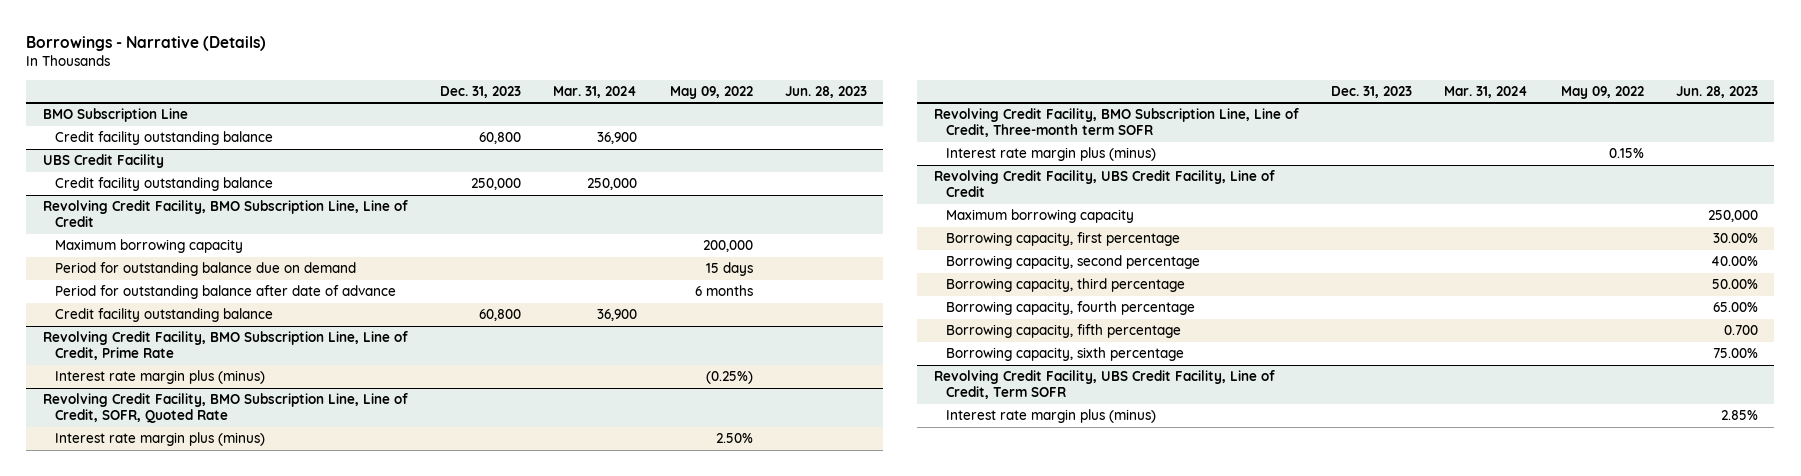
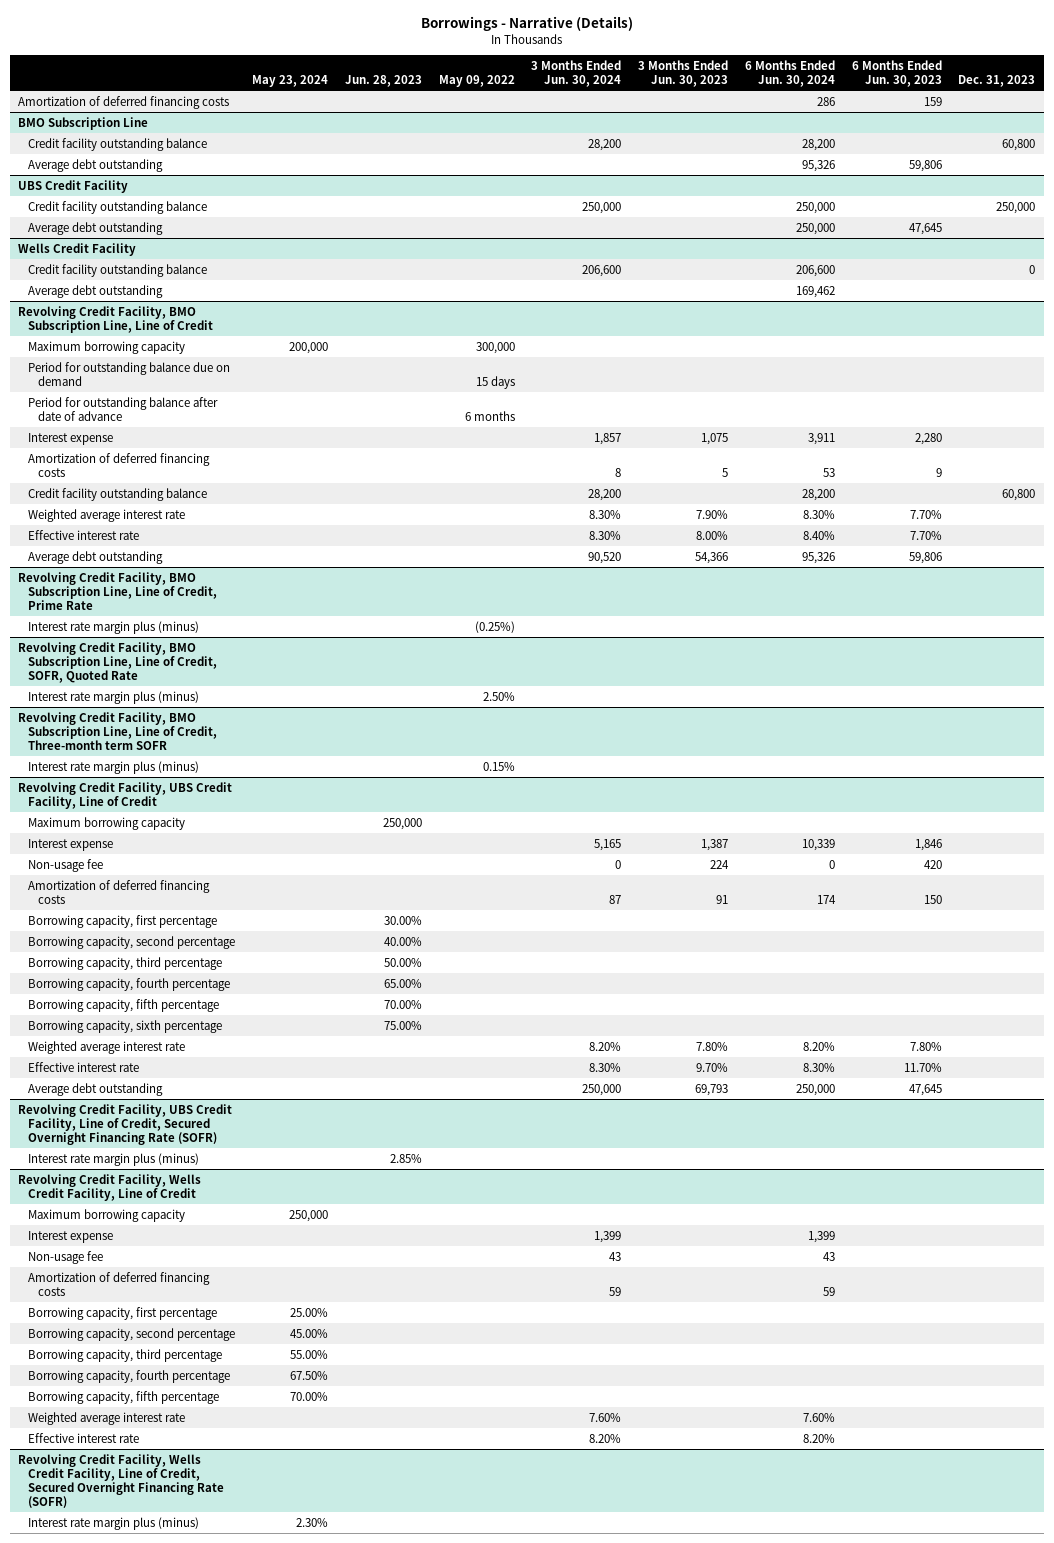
[553,85,638,98] Mar. 31, 2024 -> none
none -> [251,74,328,87] May 23, 2024
none -> [531,59,622,87] 3 Months Ended Jun. 30, 2024
none -> [638,59,729,87] 3 Months Ended Jun. 30, 2023
none -> [744,59,835,87] 6 Months Ended Jun. 30, 2024
none -> [851,59,942,87] 6 Months Ended Jun. 30, 2023
none -> [18,95,230,109] Amortization of deferred financing costs
none -> [28,158,164,172] Average debt outstanding
none -> [28,221,164,235] Average debt outstanding
none -> [18,242,137,256] Wells Credit Facility
none -> [28,263,208,277] Credit facility outstanding balance
none -> [28,284,164,298] Average debt outstanding
[702,240,753,253] 200,000 -> [475,341,515,354] 300,000
none -> [28,432,114,445] Interest expense
none -> [28,452,211,477] Amortization of deferred financing costs
none -> [28,508,186,522] Weighted average interest rate
none -> [28,529,140,540] Effective interest rate
none -> [28,550,164,564] Average debt outstanding
none -> [28,838,114,851] Interest expense
none -> [28,858,104,872] Non-usage fee
none -> [28,879,211,904] Amortization of deferred financing costs
[1724,325,1759,336] 0.700 -> [383,999,422,1009] 70.00%
none -> [28,1040,186,1054] Weighted average interest rate
none -> [28,1061,140,1072] Effective interest rate
none -> [28,1082,164,1096] Average debt outstanding
[933,370,1275,400] Revolving Credit Facility, UBS Credit Facility, Line of Credit, Term SOFR -> [18,1103,233,1145] Revolving Credit Facility, UBS Credit Facility, Line of Credit, Secured Overnight Financing Rate (SOFR)
none -> [18,1173,202,1201] Revolving Credit Facility, Wells Credit Facility, Line of Credit
none -> [28,1208,186,1222] Maximum borrowing capacity
none -> [28,1230,114,1243] Interest expense
none -> [28,1250,104,1264] Non-usage fee
none -> [28,1271,211,1296] Amortization of deferred financing costs
none -> [28,1306,218,1320] Borrowing capacity, first percentage
none -> [28,1327,236,1341] Borrowing capacity, second percentage
none -> [28,1348,223,1362] Borrowing capacity, third percentage
none -> [28,1369,231,1383] Borrowing capacity, fourth percentage
none -> [28,1390,220,1404] Borrowing capacity, fifth percentage
none -> [28,1411,186,1425] Weighted average interest rate
none -> [28,1432,140,1443] Effective interest rate
none -> [18,1453,225,1508] Revolving Credit Facility, Wells Credit Facility, Line of Credit, Secured Overnight Financing Rate (SOFR)
none -> [28,1516,200,1530] Interest rate margin plus (minus)

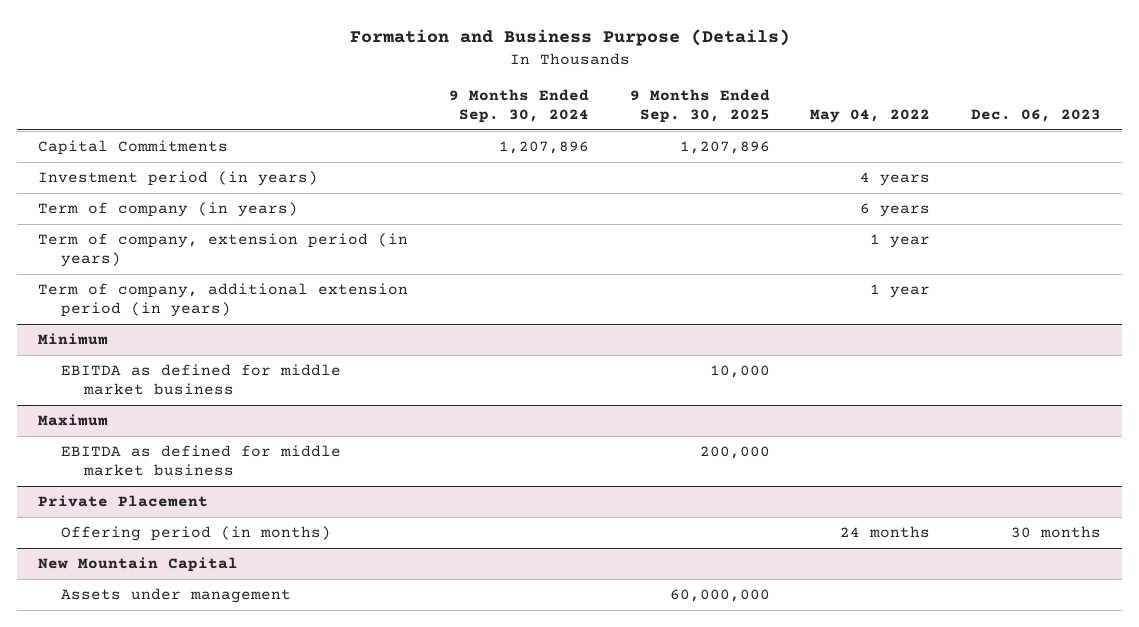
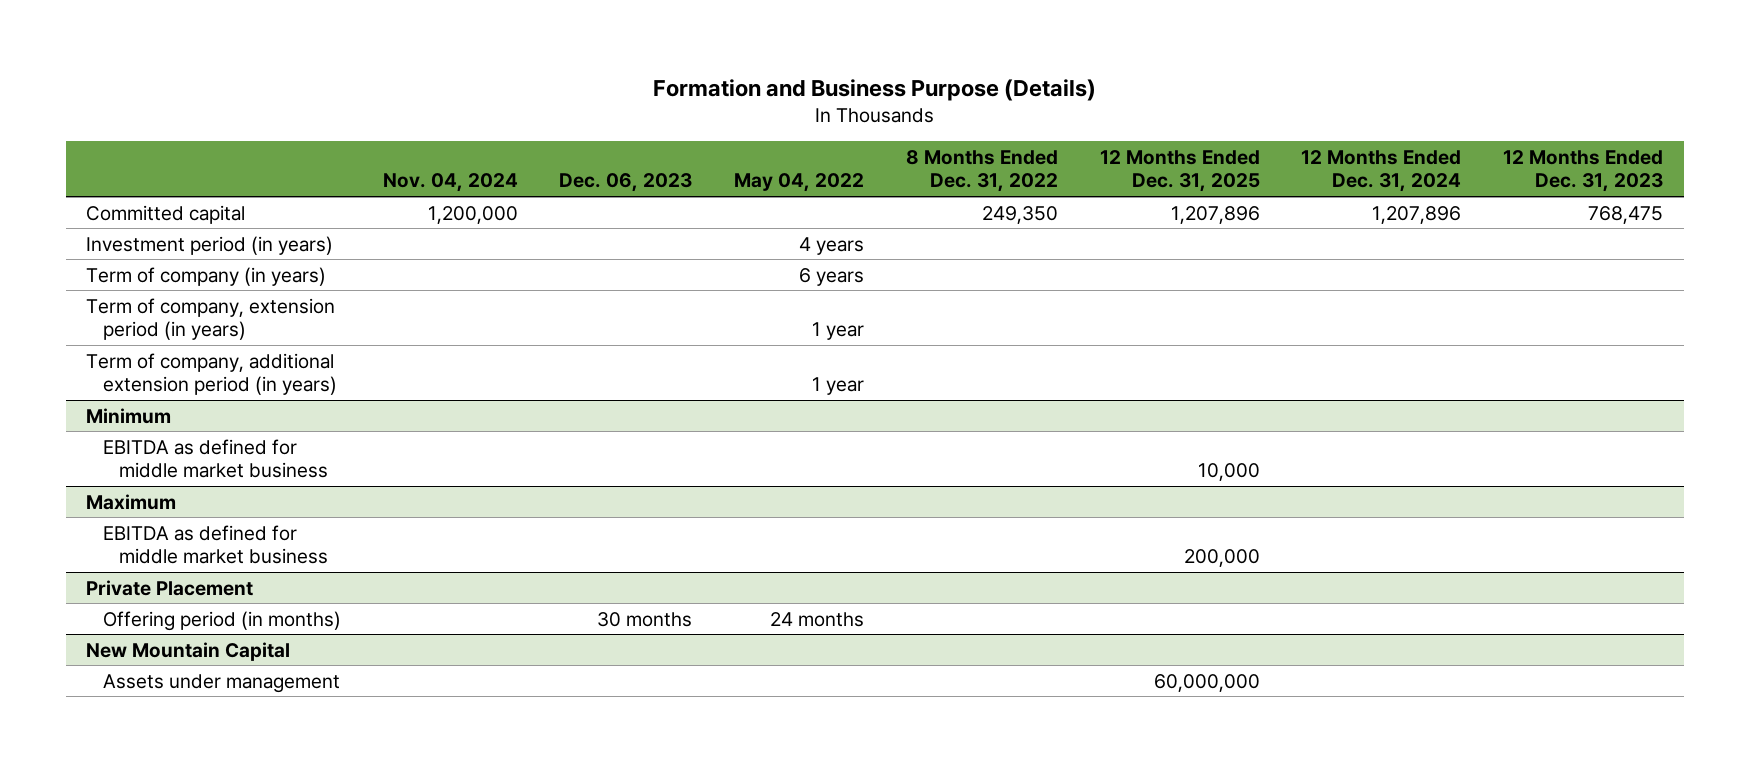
[448,88,589,123] 9 Months Ended Sep. 30, 2024 -> none
[629,88,770,123] 9 Months Ended Sep. 30, 2025 -> none
none -> [382,173,518,193] Nov. 04, 2024
none -> [905,149,1058,193] 8 Months Ended Dec. 31, 2022
none -> [1099,149,1260,193] 12 Months Ended Dec. 31, 2025
none -> [1301,149,1462,193] 12 Months Ended Dec. 31, 2024
none -> [1503,149,1664,193] 12 Months Ended Dec. 31, 2023
[37,140,228,156] Capital Commitments -> [86,204,246,224] Committed capital

